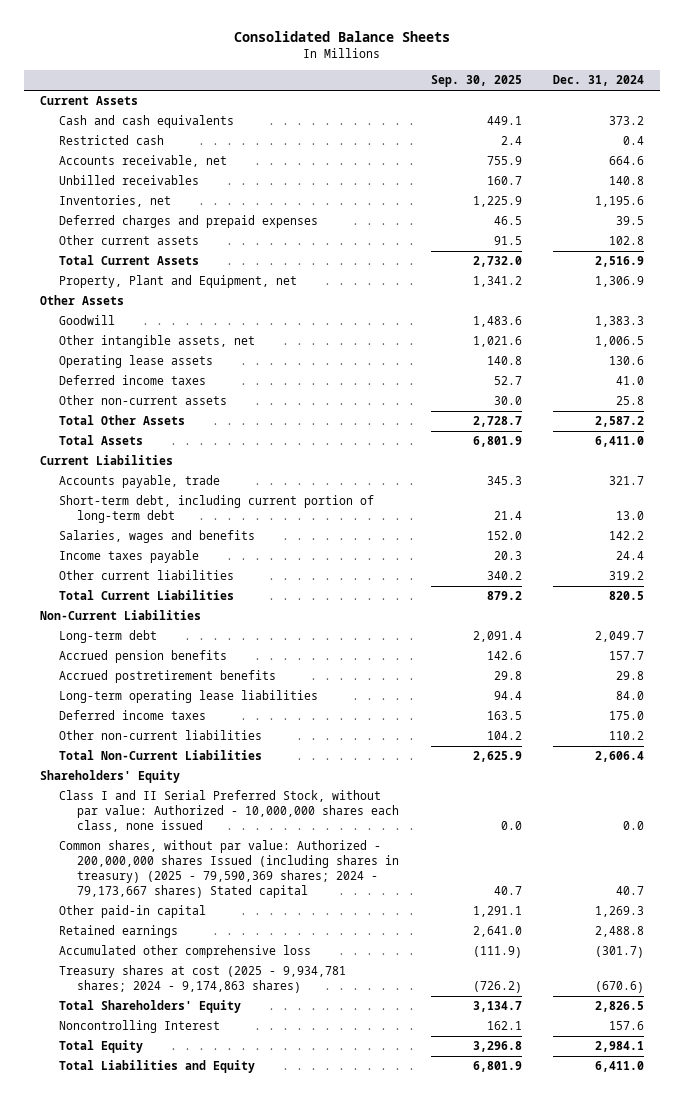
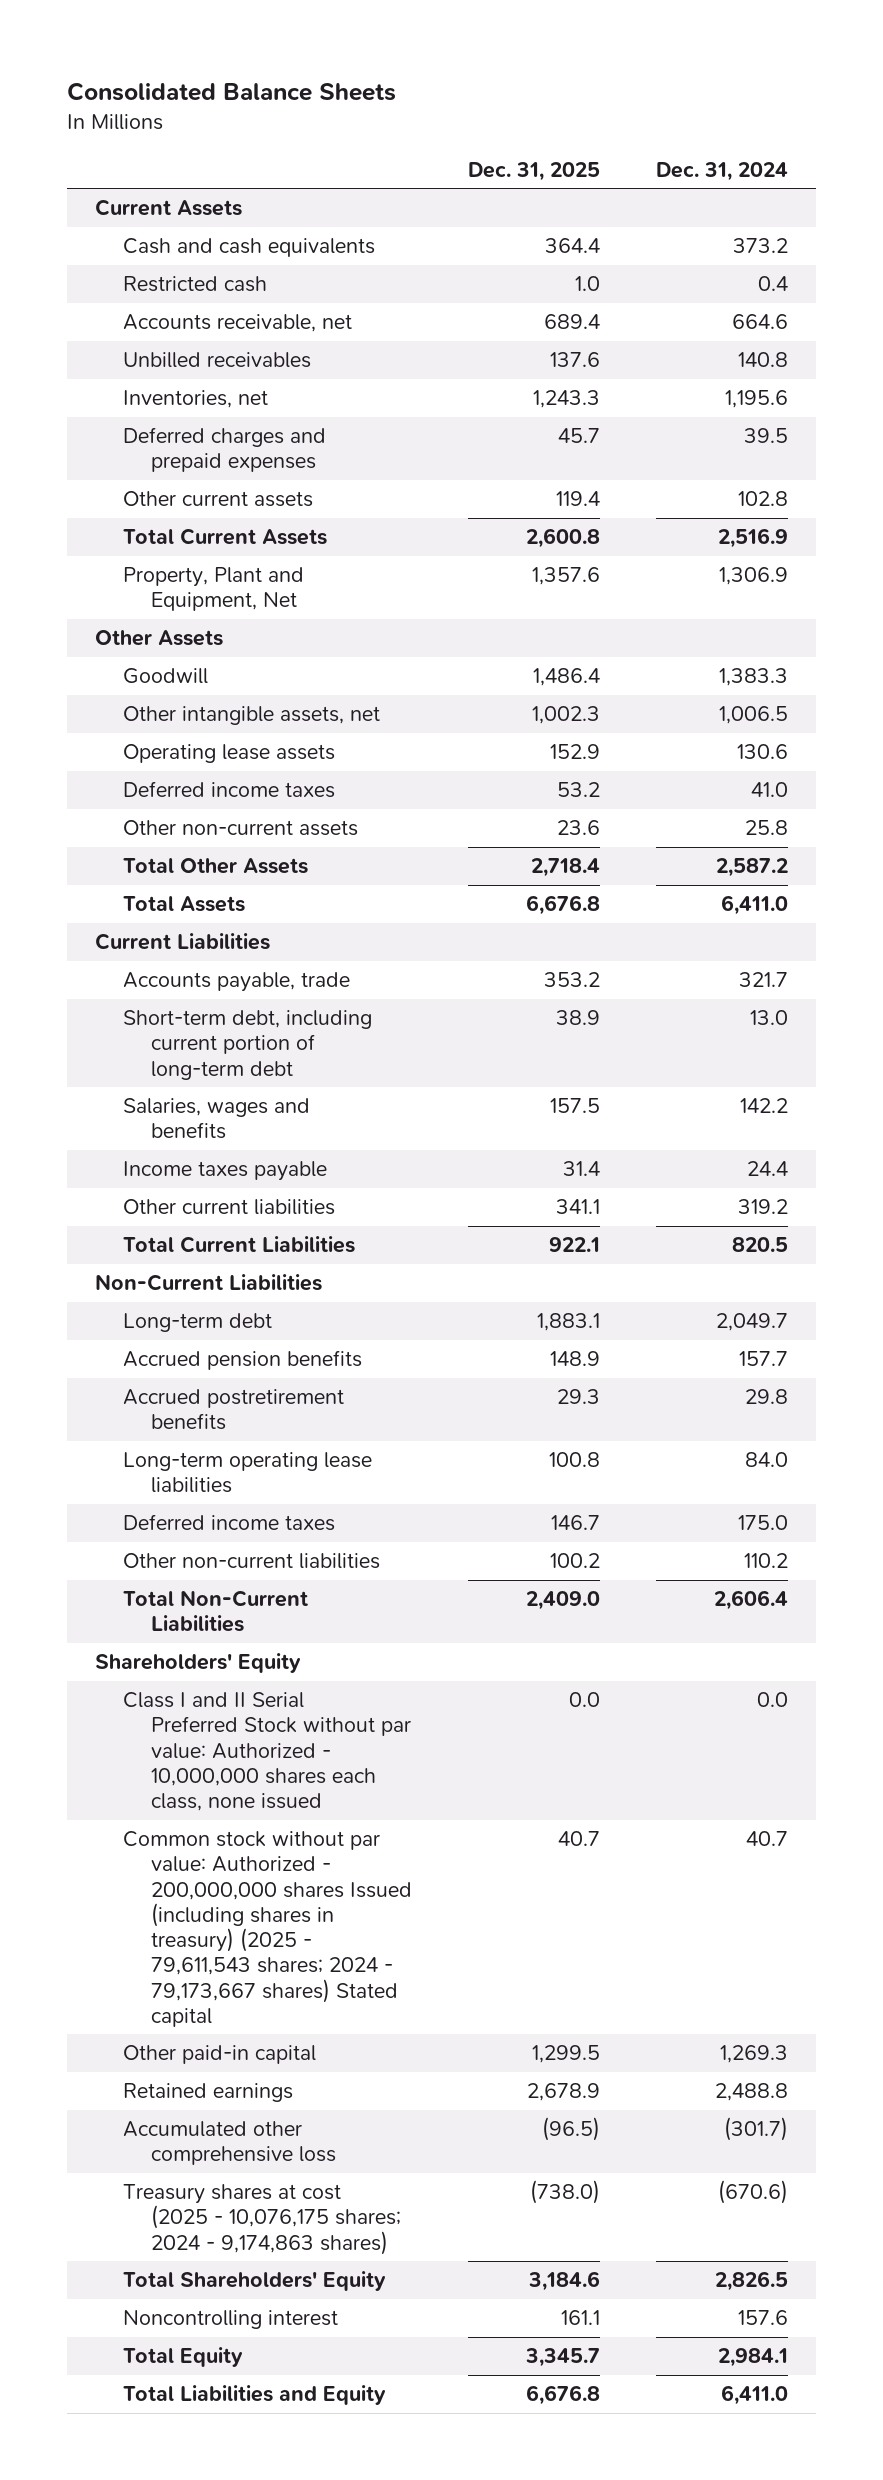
[430,75,522,88] Sep. 30, 2025 -> none
none -> [468,161,601,181] Dec. 31, 2025
[58,275,297,289] Property, Plant and Equipment, net -> [122,567,304,612] Property, Plant and Equipment, Net
[58,790,399,832] Class I and II Serial Preferred Stock, without par value: Authorized - 10,000,000 shares each class, none issued -> [122,1692,412,1812] Class I and II Serial Preferred Stock without par value: Authorized - 10,000,000 shares each class, none issued
[58,840,399,898] Common shares, without par value: Authorized - 200,000,000 shares Issued (including shares in treasury) (2025 - 79,590,369 shares; 2024 - 79,173,667 shares) Stated capital -> [122,1831,413,2028] Common stock without par value: Authorized - 200,000,000 shares Issued (including shares in treasury) (2025 - 79,611,543 shares; 2024 - 79,173,667 shares) Stated capital
[58,965,346,994] Treasury shares at cost (2025 - 9,934,781 shares; 2024 - 9,174,863 shares) -> [122,2184,402,2255] Treasury shares at cost (2025 - 10,076,175 shares; 2024 - 9,174,863 shares)
[58,1020,220,1034] Noncontrolling Interest -> [122,2310,338,2330] Noncontrolling interest

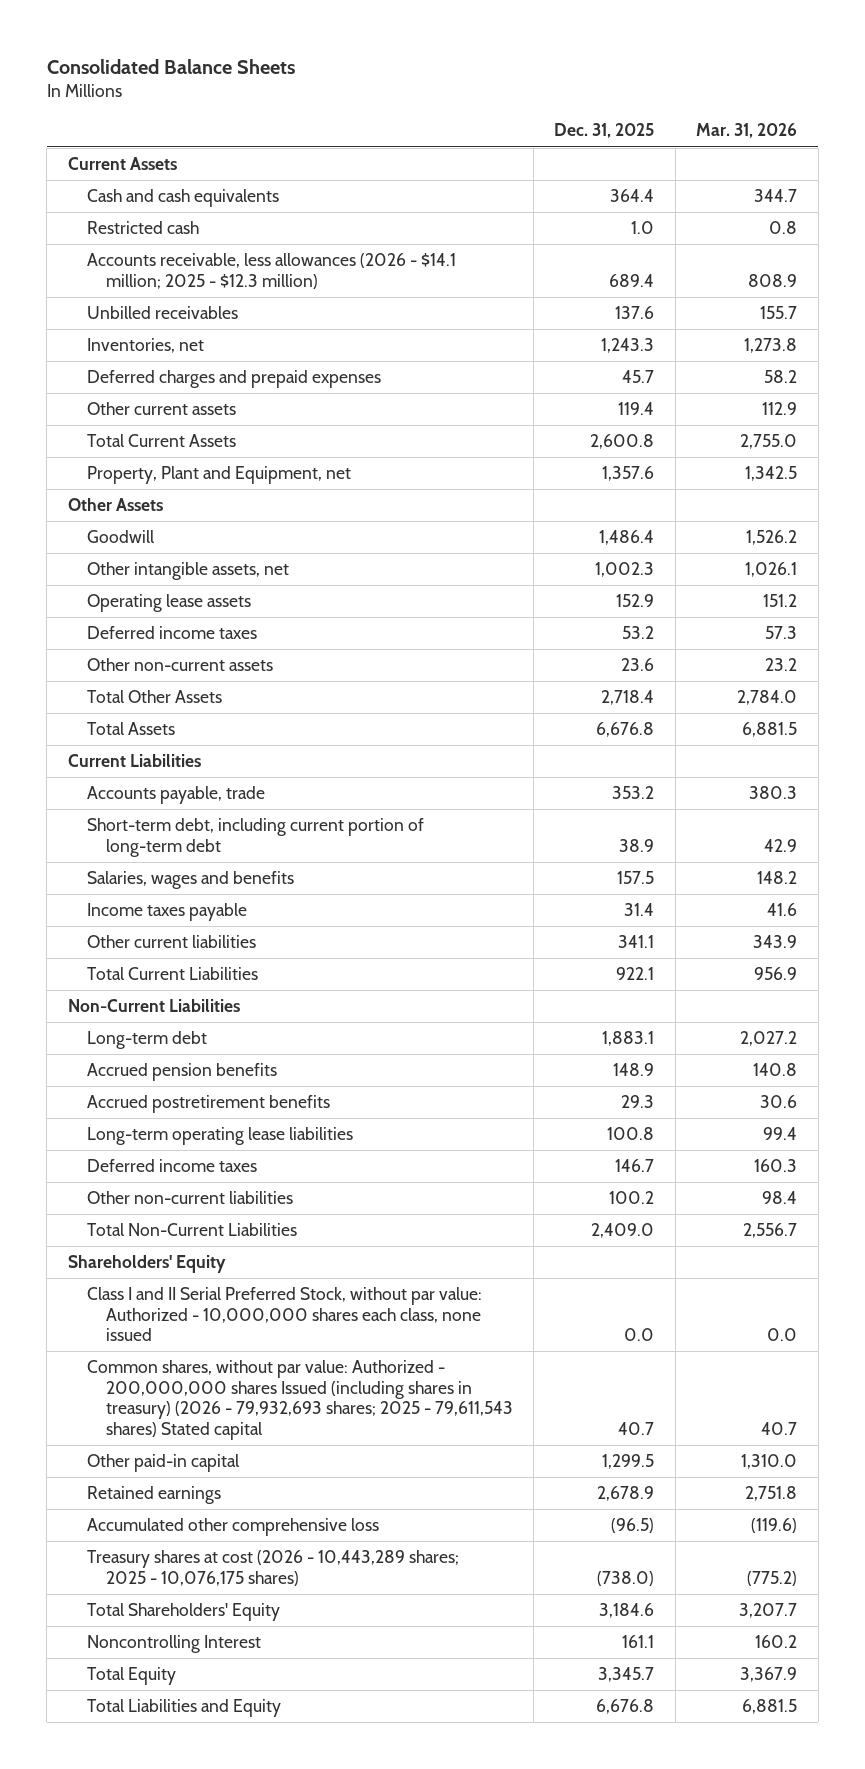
[656,161,789,181] Dec. 31, 2024 -> none
none -> [696,123,798,139] Mar. 31, 2026
[122,314,352,333] Accounts receivable, net -> [86,253,456,289] Accounts receivable, less allowances (2026 - $14.1 million; 2025 - $12.3 million)
[122,567,304,612] Property, Plant and Equipment, Net -> [86,466,351,485] Property, Plant and Equipment, net
[122,1692,412,1812] Class I and II Serial Preferred Stock without par value: Authorized - 10,000,000 shares each class, none issued -> [86,1287,482,1342] Class I and II Serial Preferred Stock, without par value: Authorized - 10,000,000 shares each class, none issued
[122,1831,413,2028] Common stock without par value: Authorized - 200,000,000 shares Issued (including shares in treasury) (2025 - 79,611,543 shares; 2024 - 79,173,667 shares) Stated capital -> [86,1360,513,1440] Common shares, without par value: Authorized - 200,000,000 shares Issued (including shares in treasury) (2026 - 79,932,693 shares; 2025 - 79,611,543 shares) Stated capital
[122,2184,402,2255] Treasury shares at cost (2025 - 10,076,175 shares; 2024 - 9,174,863 shares) -> [86,1550,459,1586] Treasury shares at cost (2026 - 10,443,289 shares; 2025 - 10,076,175 shares)
[122,2310,338,2330] Noncontrolling interest -> [86,1635,261,1654] Noncontrolling Interest

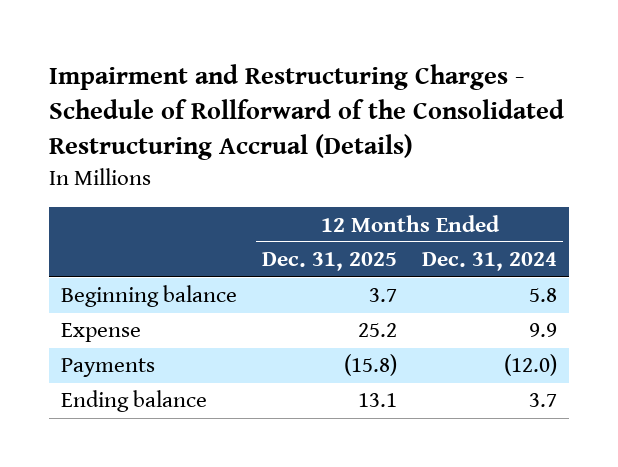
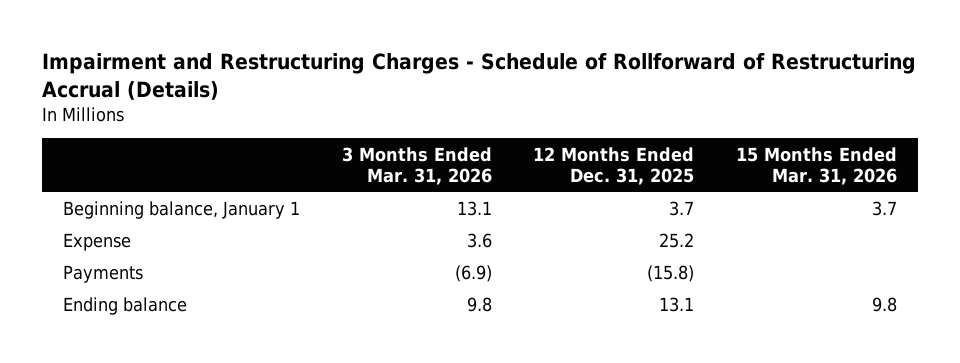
[49,64,565,161] Impairment and Restructuring Charges - Schedule of Rollforward of the Consolidated Restructuring Accrual (Details) -> [41,53,916,100] Impairment and Restructuring Charges - Schedule of Rollforward of Restructuring Accrual (Details)
[421,252,557,272] Dec. 31, 2024 -> none
none -> [341,146,492,186] 3 Months Ended Mar. 31, 2026
none -> [736,146,898,186] 15 Months Ended Mar. 31, 2026
[61,285,238,308] Beginning balance -> [62,201,300,220] Beginning balance, January 1

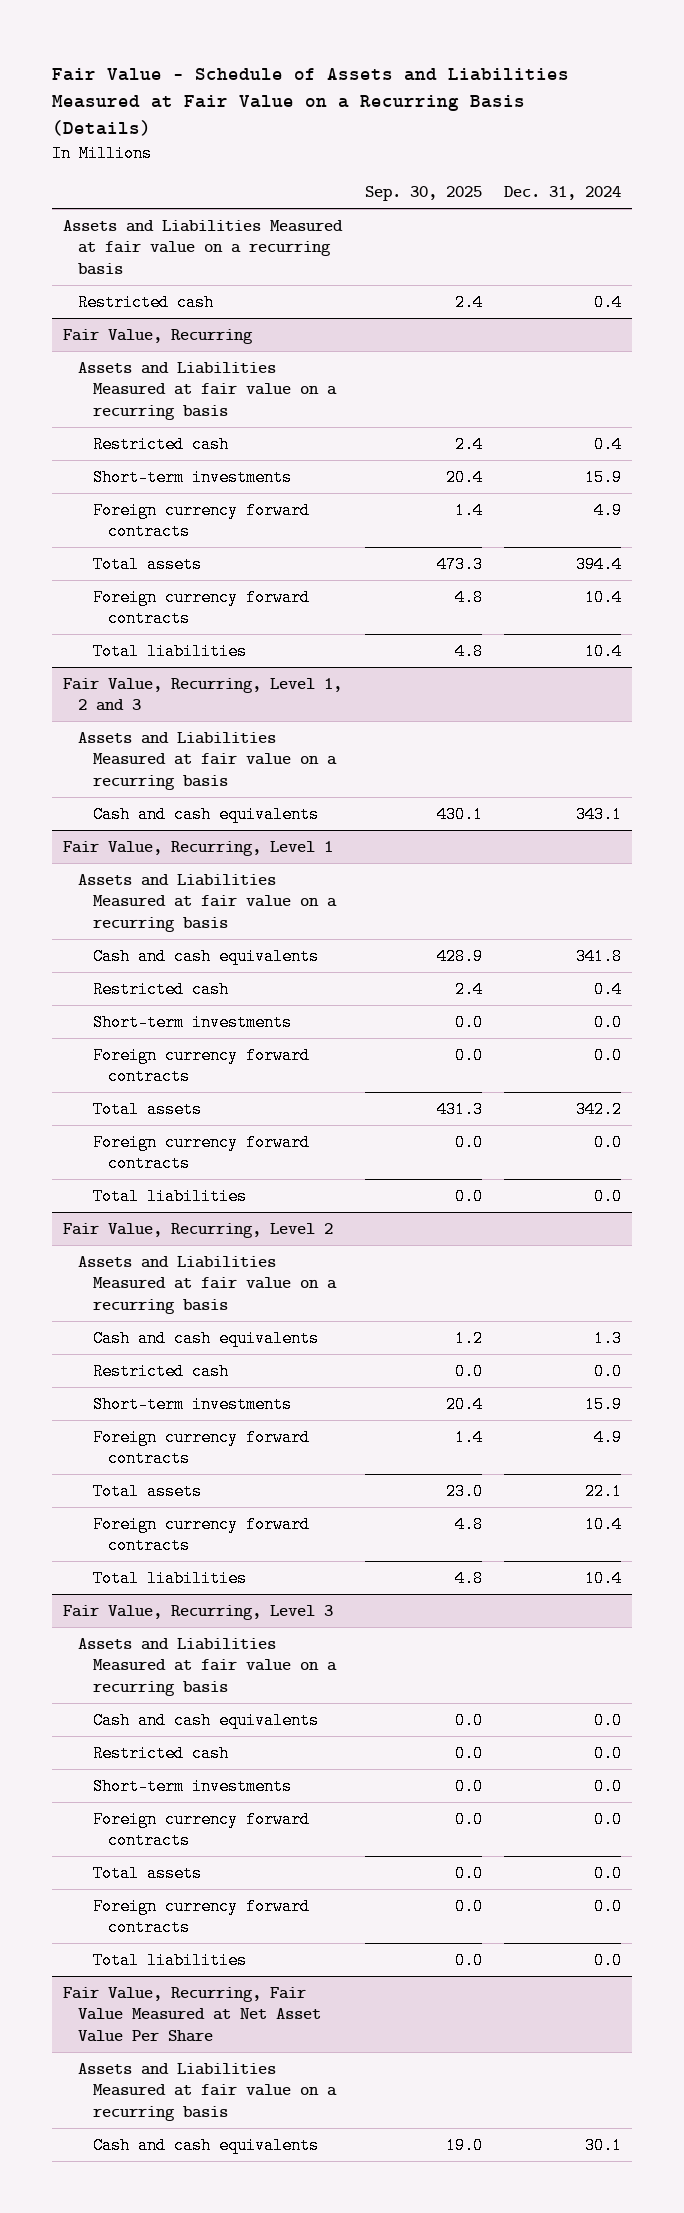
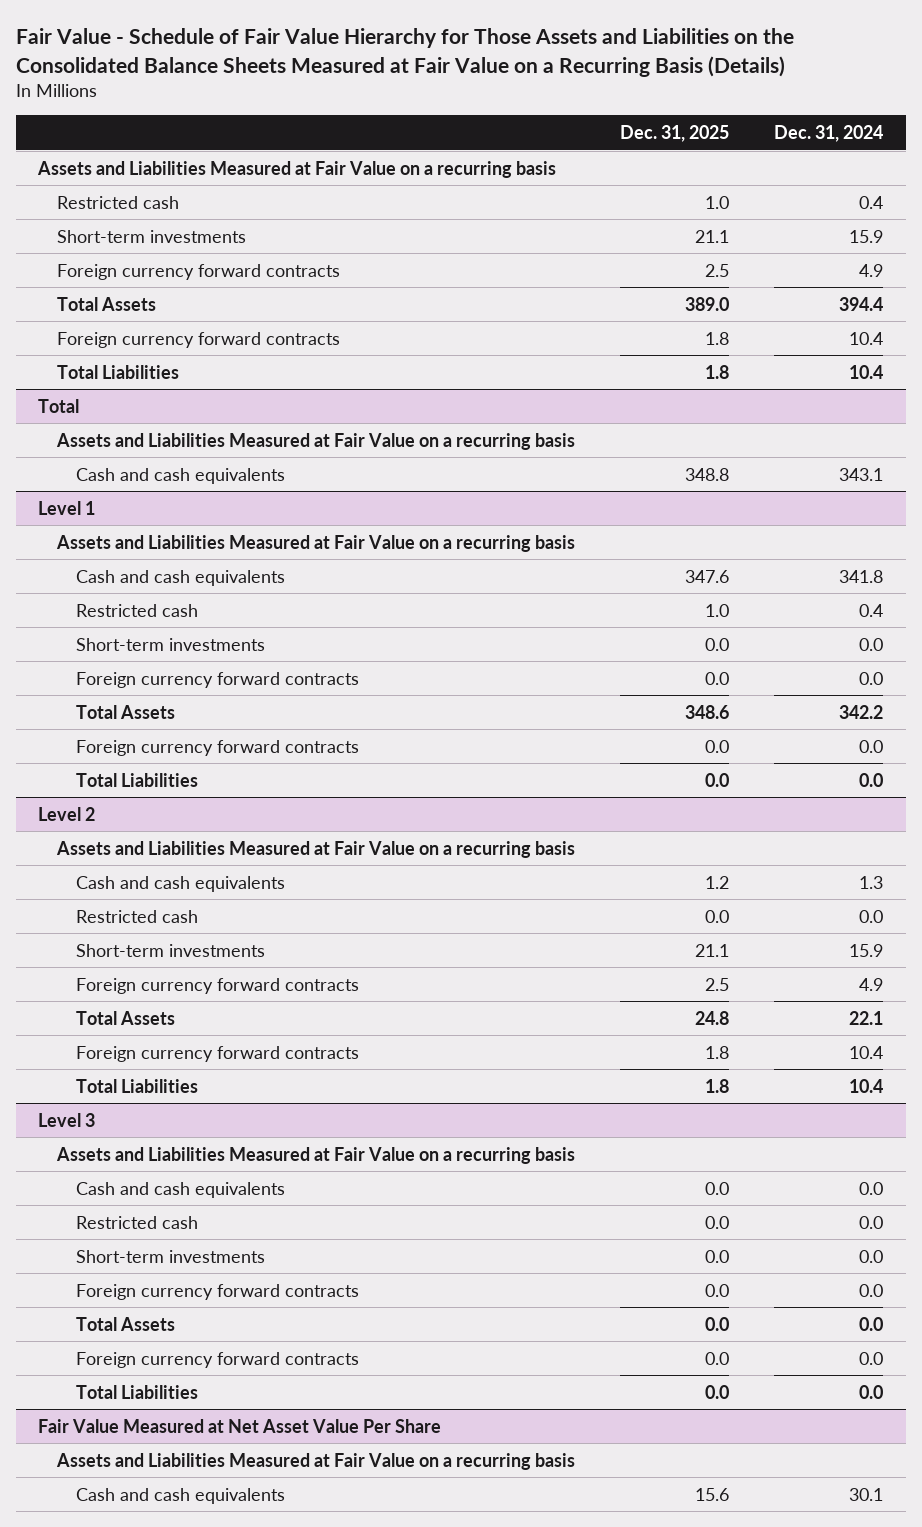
[52,67,570,136] Fair Value - Schedule of Assets and Liabilities Measured at Fair Value on a Recurring Basis (Details) -> [15,28,794,77] Fair Value - Schedule of Fair Value Hierarchy for Those Assets and Liabilities on the Consolidated Balance Sheets Measured at Fair Value on a Recurring Basis (Details)
[364,186,482,202] Sep. 30, 2025 -> none
none -> [620,125,730,143] Dec. 31, 2025
[78,293,215,311] Restricted cash -> none
[63,328,254,344] Fair Value, Recurring -> none
[78,361,338,420] Assets and Liabilities Measured at fair value on a recurring basis -> none
[63,219,344,275] Assets and Liabilities Measured at fair value on a recurring basis -> [37,160,557,178] Assets and Liabilities Measured at Fair Value on a recurring basis
[93,555,203,573] Total assets -> [57,296,157,311] Total Assets
[63,677,343,712] Fair Value, Recurring, Level 1, 2 and 3 -> none
[93,642,248,660] Total liabilities -> [57,364,180,379] Total Liabilities
none -> [38,398,80,413] Total
[78,731,338,790] Assets and Liabilities Measured at fair value on a recurring basis -> [56,432,576,450] Assets and Liabilities Measured at Fair Value on a recurring basis
[63,840,334,856] Fair Value, Recurring, Level 1 -> none
none -> [38,500,96,515] Level 1
[78,873,338,932] Assets and Liabilities Measured at fair value on a recurring basis -> [56,534,576,552] Assets and Liabilities Measured at Fair Value on a recurring basis
[93,1100,203,1118] Total assets -> [75,704,175,719] Total Assets
[63,1222,334,1238] Fair Value, Recurring, Level 2 -> none
[93,1187,248,1205] Total liabilities -> [75,772,198,787] Total Liabilities
none -> [38,806,96,821] Level 2
[78,1255,338,1314] Assets and Liabilities Measured at fair value on a recurring basis -> [56,840,576,858] Assets and Liabilities Measured at Fair Value on a recurring basis
[93,1482,203,1500] Total assets -> [75,1010,175,1025] Total Assets
[63,1604,334,1620] Fair Value, Recurring, Level 3 -> none
[93,1569,248,1587] Total liabilities -> [75,1078,198,1093] Total Liabilities
none -> [38,1112,96,1127] Level 3
[78,1637,338,1696] Assets and Liabilities Measured at fair value on a recurring basis -> [56,1146,576,1164] Assets and Liabilities Measured at Fair Value on a recurring basis
[93,1864,203,1882] Total assets -> [75,1316,175,1331] Total Assets
[93,1951,248,1969] Total liabilities -> [75,1384,198,1399] Total Liabilities
[63,1986,322,2042] Fair Value, Recurring, Fair Value Measured at Net Asset Value Per Share -> [38,1418,442,1433] Fair Value Measured at Net Asset Value Per Share
[78,2062,338,2121] Assets and Liabilities Measured at fair value on a recurring basis -> [56,1452,576,1470] Assets and Liabilities Measured at Fair Value on a recurring basis

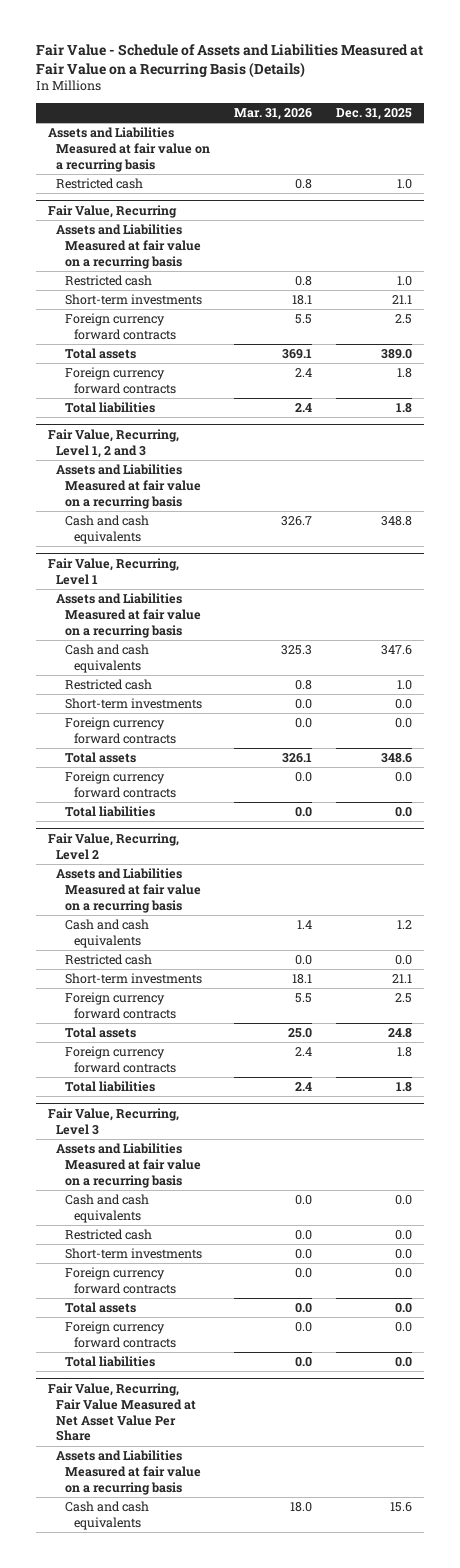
[15,28,794,77] Fair Value - Schedule of Fair Value Hierarchy for Those Assets and Liabilities on the Consolidated Balance Sheets Measured at Fair Value on a Recurring Basis (Details) -> [35,43,423,78] Fair Value - Schedule of Assets and Liabilities Measured at Fair Value on a Recurring Basis (Details)
[774,125,884,143] Dec. 31, 2024 -> none
none -> [234,107,313,120] Mar. 31, 2026
[37,160,557,178] Assets and Liabilities Measured at Fair Value on a recurring basis -> [47,127,211,172] Assets and Liabilities Measured at fair value on a recurring basis
none -> [47,205,177,219] Fair Value, Recurring
none -> [56,224,202,269] Assets and Liabilities Measured at fair value on a recurring basis
none -> [65,275,153,287] Restricted cash
[57,296,157,311] Total Assets -> [65,348,137,360] Total assets
[38,398,80,413] Total -> none
[57,364,180,379] Total Liabilities -> [65,402,156,414] Total liabilities
none -> [47,429,179,458] Fair Value, Recurring, Level 1, 2 and 3
[56,432,576,450] Assets and Liabilities Measured at Fair Value on a recurring basis -> [56,464,202,509] Assets and Liabilities Measured at fair value on a recurring basis
[38,500,96,515] Level 1 -> none
none -> [47,558,179,585] Fair Value, Recurring, Level 1
[56,534,576,552] Assets and Liabilities Measured at Fair Value on a recurring basis -> [56,593,202,638] Assets and Liabilities Measured at fair value on a recurring basis
[75,704,175,719] Total Assets -> [65,752,137,764] Total assets
[38,806,96,821] Level 2 -> none
[75,772,198,787] Total Liabilities -> [65,806,156,818] Total liabilities
none -> [47,833,179,860] Fair Value, Recurring, Level 2
[56,840,576,858] Assets and Liabilities Measured at Fair Value on a recurring basis -> [56,868,202,913] Assets and Liabilities Measured at fair value on a recurring basis
[75,1010,175,1025] Total Assets -> [65,1027,137,1039] Total assets
[38,1112,96,1127] Level 3 -> none
[75,1078,198,1093] Total Liabilities -> [65,1081,156,1093] Total liabilities
none -> [47,1108,179,1135] Fair Value, Recurring, Level 3
[56,1146,576,1164] Assets and Liabilities Measured at Fair Value on a recurring basis -> [56,1143,202,1188] Assets and Liabilities Measured at fair value on a recurring basis
[75,1316,175,1331] Total Assets -> [65,1302,137,1314] Total assets
[75,1384,198,1399] Total Liabilities -> [65,1356,156,1368] Total liabilities
[38,1418,442,1433] Fair Value Measured at Net Asset Value Per Share -> [47,1383,197,1442] Fair Value, Recurring, Fair Value Measured at Net Asset Value Per Share
[56,1452,576,1470] Assets and Liabilities Measured at Fair Value on a recurring basis -> [56,1450,202,1495] Assets and Liabilities Measured at fair value on a recurring basis

